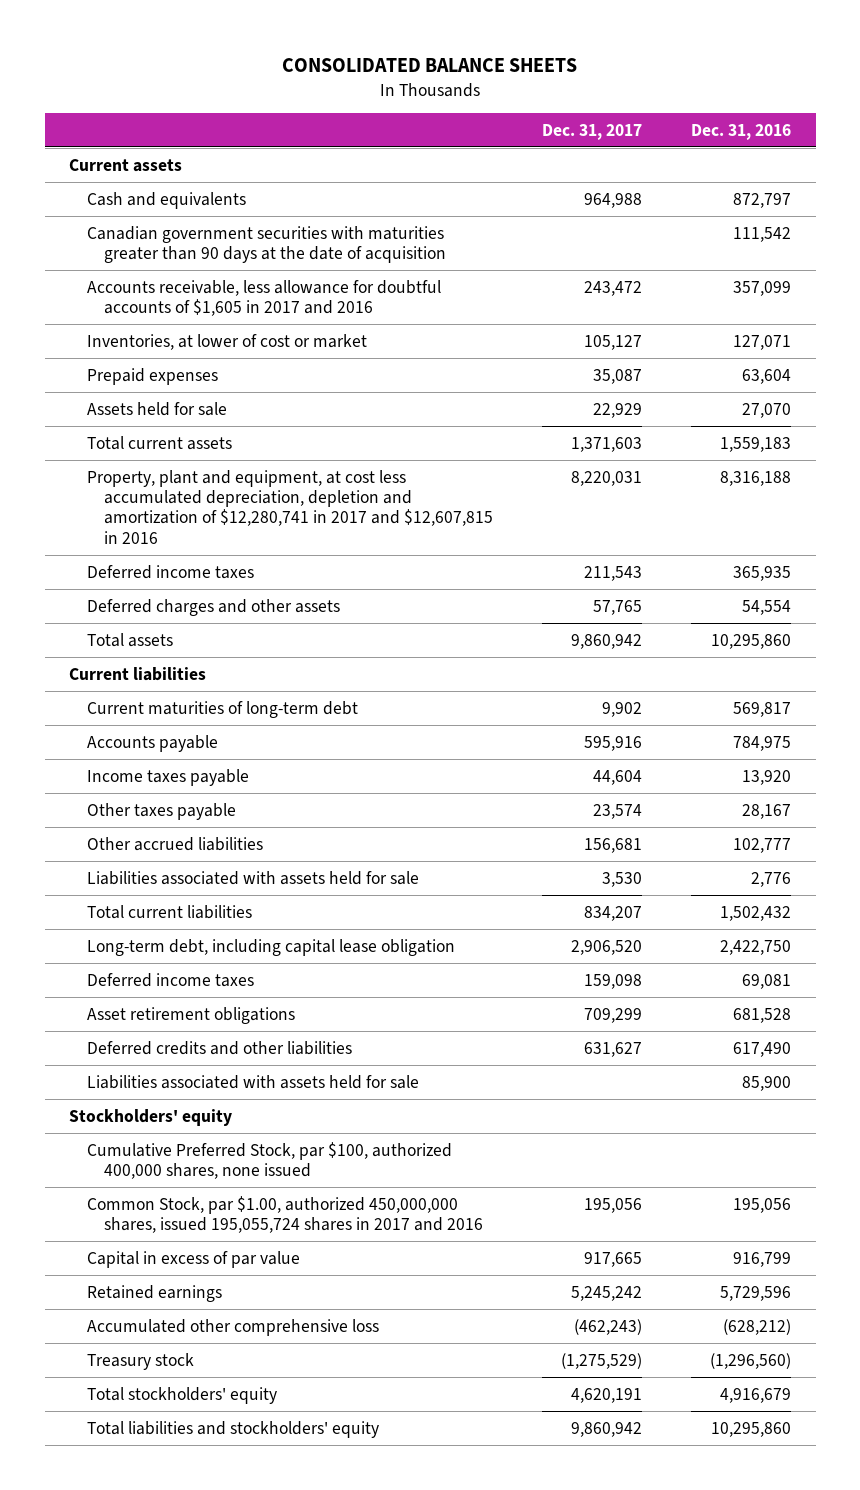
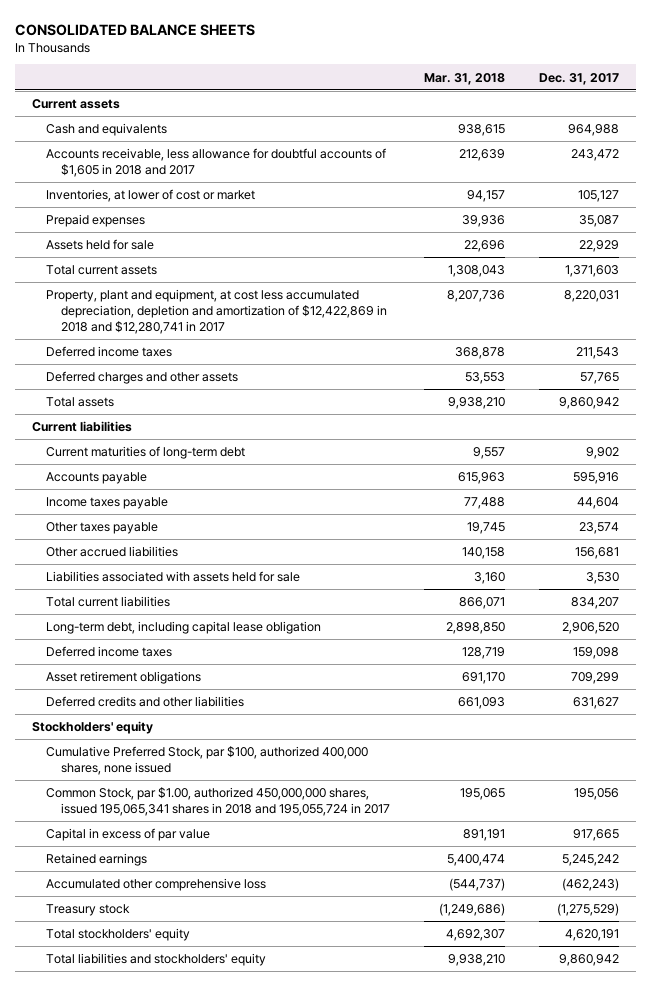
[691,123,792,140] Dec. 31, 2016 -> none
none -> [423,72,505,85] Mar. 31, 2018
[86,225,447,264] Canadian government securities with maturities greater than 90 days at the date of acquisition -> none
[86,279,441,317] Accounts receivable, less allowance for doubtful accounts of $1,605 in 2017 and 2016 -> [46,148,387,178] Accounts receivable, less allowance for doubtful accounts of $1,605 in 2018 and 2017
[86,469,494,544] Property, plant and equipment, at cost less accumulated depreciation, depletion and amortization of $12,280,741 in 2017 and $12,607,815 in 2016 -> [46,289,387,335] Property, plant and equipment, at cost less accumulated depreciation, depletion and amortization of $12,422,869 in 2018 and $12,280,741 in 2017
[86,1074,419,1089] Liabilities associated with assets held for sale -> none
[86,1195,484,1234] Common Stock, par $1.00, authorized 450,000,000 shares, issued 195,055,724 shares in 2017 and 2016 -> [46,787,390,817] Common Stock, par $1.00, authorized 450,000,000 shares, issued 195,065,341 shares in 2018 and 195,055,724 in 2017

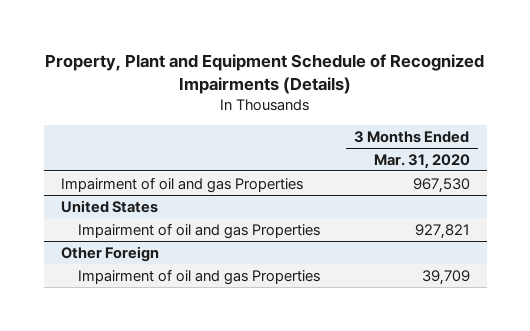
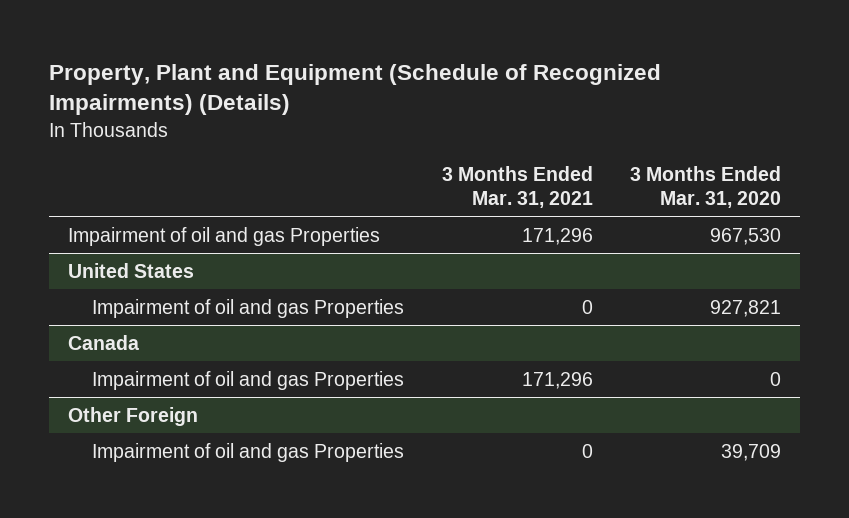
[45,53,485,95] Property, Plant and Equipment Schedule of Recognized Impairments (Details) -> [49,63,662,116] Property, Plant and Equipment (Schedule of Recognized Impairments) (Details)
none -> [441,166,593,209] 3 Months Ended Mar. 31, 2021
none -> [68,334,140,350] Canada
none -> [92,370,405,390] Impairment of oil and gas Properties

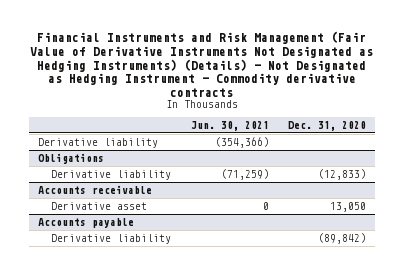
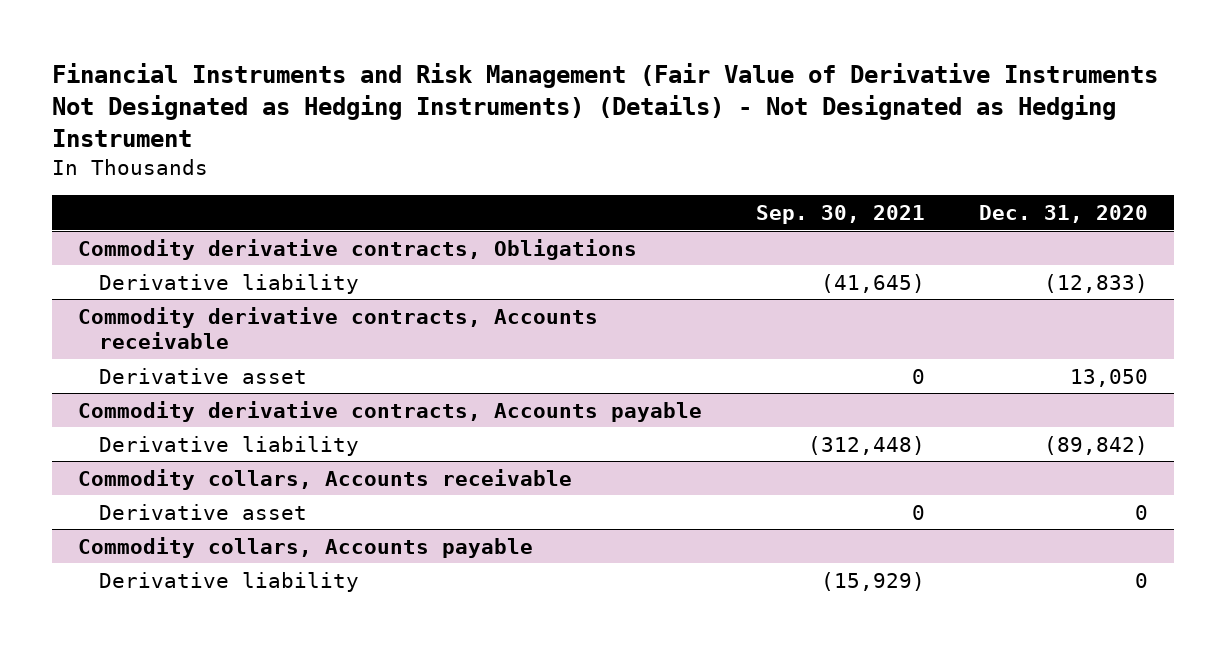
[30,31,374,97] Financial Instruments and Risk Management (Fair Value of Derivative Instruments Not Designated as Hedging Instruments) (Details) - Not Designated as Hedging Instrument - Commodity derivative contracts -> [51,63,1158,148] Financial Instruments and Risk Management (Fair Value of Derivative Instruments Not Designated as Hedging Instruments) (Details) - Not Designated as Hedging Instrument
[190,121,269,132] Jun. 30, 2021 -> none
none -> [756,204,926,224] Sep. 30, 2021
[38,137,159,148] Derivative liability -> none
[38,152,105,164] Obligations -> none
none -> [78,238,638,260] Commodity derivative contracts, Obligations
[38,184,153,194] Accounts receivable -> none
none -> [78,306,599,350] Commodity derivative contracts, Accounts receivable
[38,217,135,228] Accounts payable -> none
none -> [78,400,703,422] Commodity derivative contracts, Accounts payable
none -> [78,468,573,490] Commodity collars, Accounts receivable
none -> [99,503,308,520] Derivative asset
none -> [78,536,534,558] Commodity collars, Accounts payable
none -> [99,571,360,592] Derivative liability

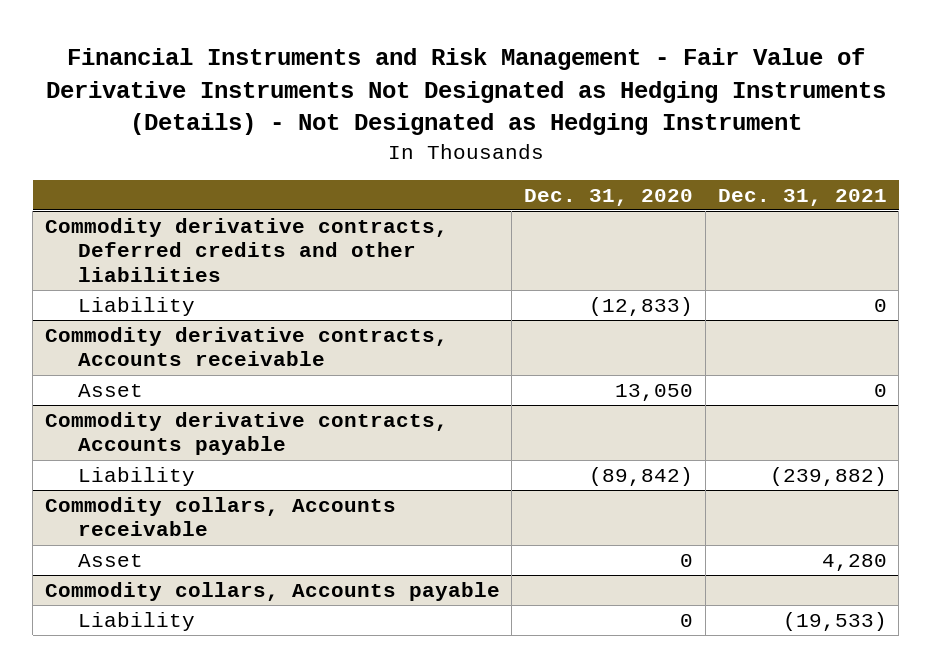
[51,63,1158,148] Financial Instruments and Risk Management (Fair Value of Derivative Instruments Not Designated as Hedging Instruments) (Details) - Not Designated as Hedging Instrument -> [45,48,886,136] Financial Instruments and Risk Management - Fair Value of Derivative Instruments Not Designated as Hedging Instruments (Details) - Not Designated as Hedging Instrument
[756,204,926,224] Sep. 30, 2021 -> none
none -> [717,188,887,206] Dec. 31, 2021
[78,238,638,260] Commodity derivative contracts, Obligations -> none
none -> [44,217,448,282] Commodity derivative contracts, Deferred credits and other liabilities
[99,273,360,294] Derivative liability -> [77,296,195,316] Liability
[99,367,308,384] Derivative asset -> [77,383,143,397] Asset
[99,435,360,456] Derivative liability -> [77,466,195,486] Liability
[99,503,308,520] Derivative asset -> [77,553,143,567] Asset
[99,571,360,592] Derivative liability -> [77,611,195,631] Liability

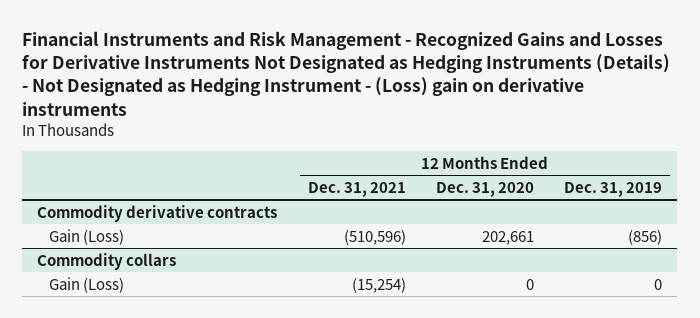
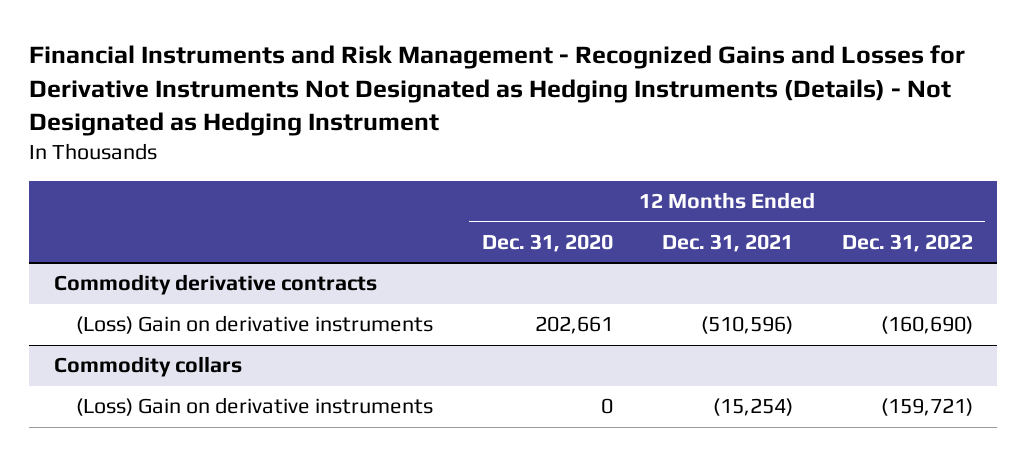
[22,30,671,116] Financial Instruments and Risk Management - Recognized Gains and Losses for Derivative Instruments Not Designated as Hedging Instruments (Details) - Not Designated as Hedging Instrument - (Loss) gain on derivative instruments -> [29,44,966,137] Financial Instruments and Risk Management - Recognized Gains and Losses for Derivative Instruments Not Designated as Hedging Instruments (Details) - Not Designated as Hedging Instrument
[564,181,663,197] Dec. 31, 2019 -> none
none -> [841,234,973,253] Dec. 31, 2022
[48,228,124,245] Gain (Loss) -> [75,315,433,335] (Loss) Gain on derivative instruments
[48,276,124,293] Gain (Loss) -> [75,397,433,417] (Loss) Gain on derivative instruments

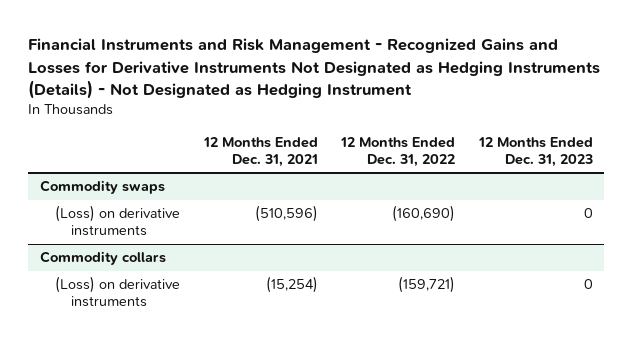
[481,234,613,253] Dec. 31, 2020 -> none
none -> [477,137,593,167] 12 Months Ended Dec. 31, 2023
[53,274,377,296] Commodity derivative contracts -> [39,180,165,195] Commodity swaps
[75,315,433,335] (Loss) Gain on derivative instruments -> [55,205,181,236] (Loss) on derivative instruments
[75,397,433,417] (Loss) Gain on derivative instruments -> [55,276,181,307] (Loss) on derivative instruments

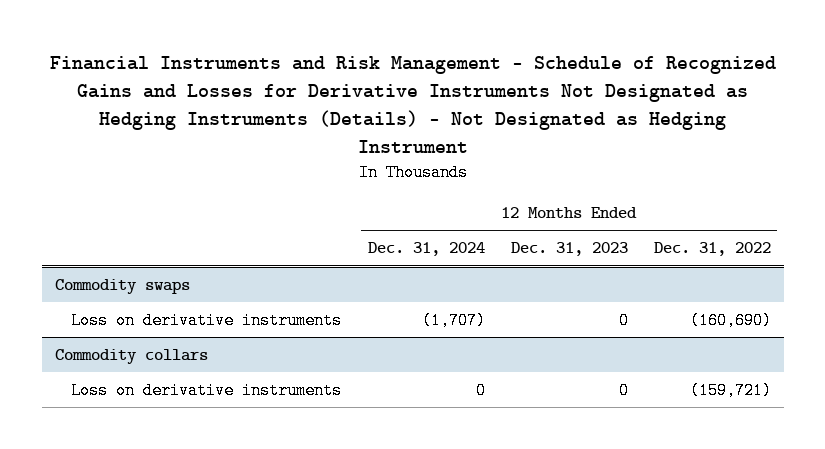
[27,38,600,99] Financial Instruments and Risk Management - Recognized Gains and Losses for Derivative Instruments Not Designated as Hedging Instruments (Details) - Not Designated as Hedging Instrument -> [49,56,776,153] Financial Instruments and Risk Management - Schedule of Recognized Gains and Losses for Derivative Instruments Not Designated as Hedging Instruments (Details) - Not Designated as Hedging Instrument
[202,137,318,167] 12 Months Ended Dec. 31, 2021 -> none
none -> [367,242,485,257] Dec. 31, 2024
[55,205,181,236] (Loss) on derivative instruments -> [71,312,343,330] Loss on derivative instruments
[55,276,181,307] (Loss) on derivative instruments -> [71,382,343,400] Loss on derivative instruments

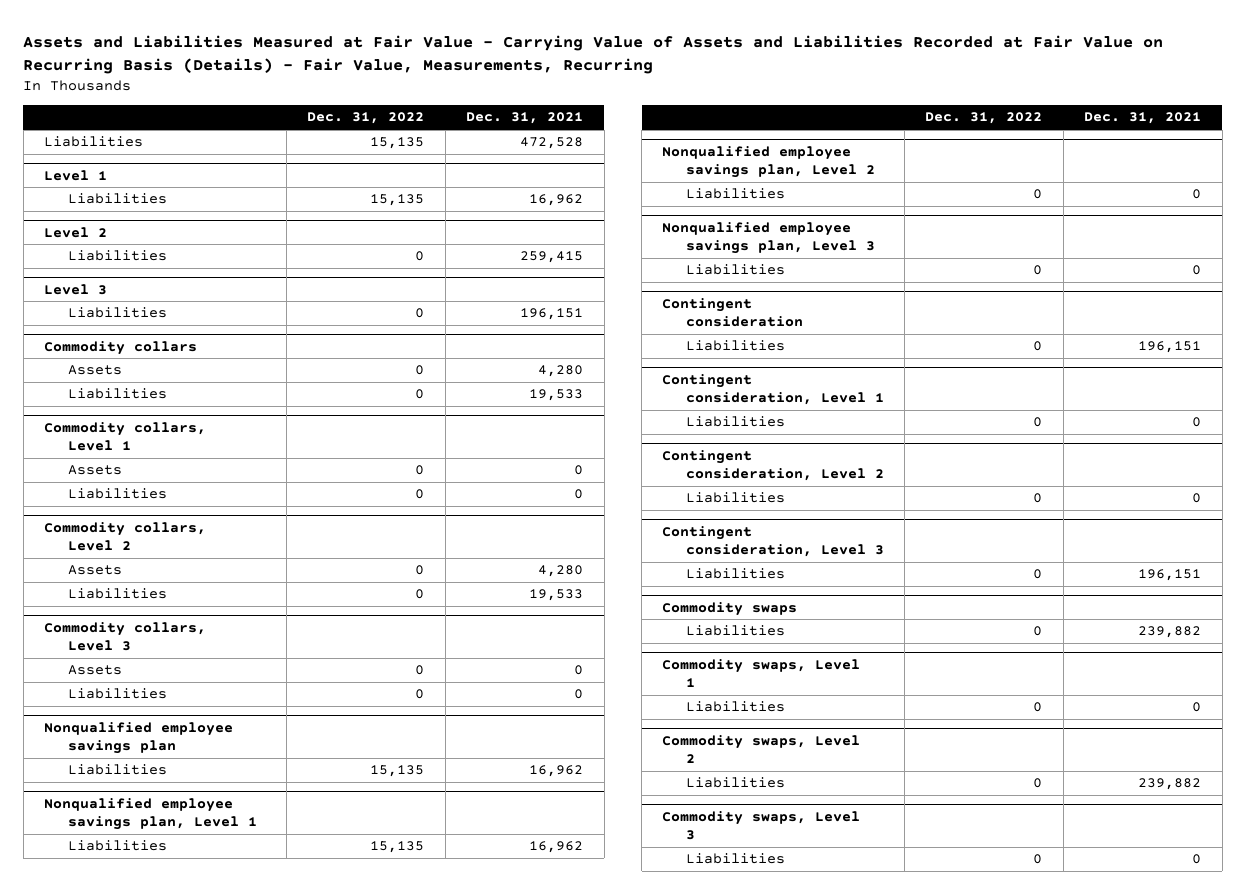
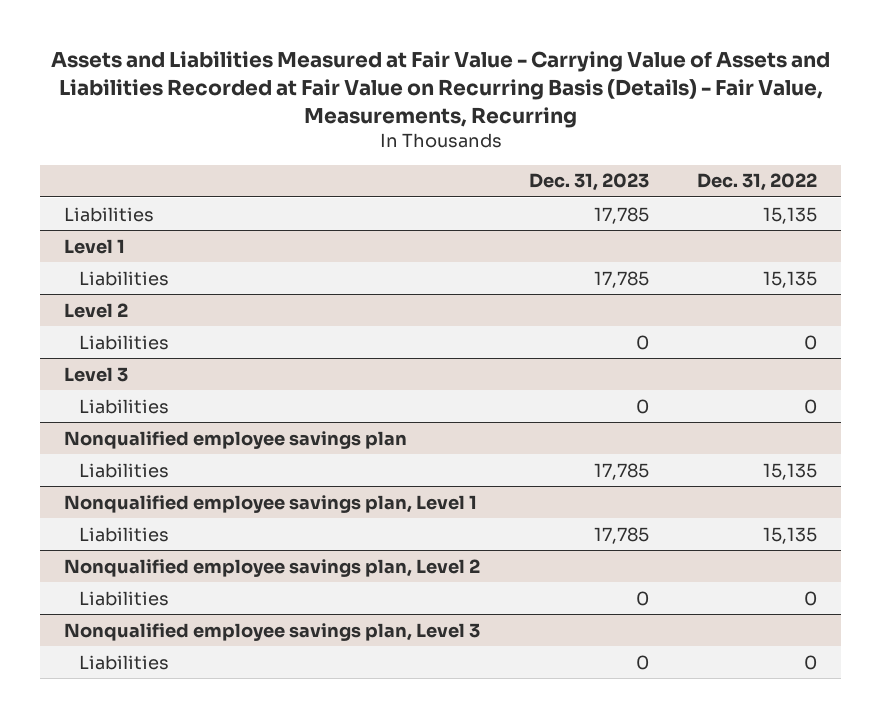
[466,112,584,125] Dec. 31, 2021 -> none
none -> [528,173,649,192] Dec. 31, 2023
[44,340,198,355] Commodity collars -> none
[67,365,122,376] Assets -> none
[67,388,167,400] Liabilities -> none
[44,421,207,452] Commodity collars, Level 1 -> none
[67,465,122,476] Assets -> none
[67,488,167,500] Liabilities -> none
[44,521,207,552] Commodity collars, Level 2 -> none
[67,565,122,576] Assets -> none
[67,588,167,600] Liabilities -> none
[44,621,207,652] Commodity collars, Level 3 -> none
[67,665,122,676] Assets -> none
[67,688,167,700] Liabilities -> none
[662,297,803,328] Contingent consideration -> none
[685,340,785,352] Liabilities -> none
[662,373,884,406] Contingent consideration, Level 1 -> none
[685,416,785,428] Liabilities -> none
[662,449,884,482] Contingent consideration, Level 2 -> none
[685,492,785,504] Liabilities -> none
[662,525,884,558] Contingent consideration, Level 3 -> none
[685,568,785,580] Liabilities -> none
[662,601,798,616] Commodity swaps -> none
[685,625,785,637] Liabilities -> none
[662,658,861,688] Commodity swaps, Level 1 -> none
[685,701,785,713] Liabilities -> none
[662,734,861,764] Commodity swaps, Level 2 -> none
[685,777,785,789] Liabilities -> none
[662,810,861,841] Commodity swaps, Level 3 -> none
[685,853,785,865] Liabilities -> none

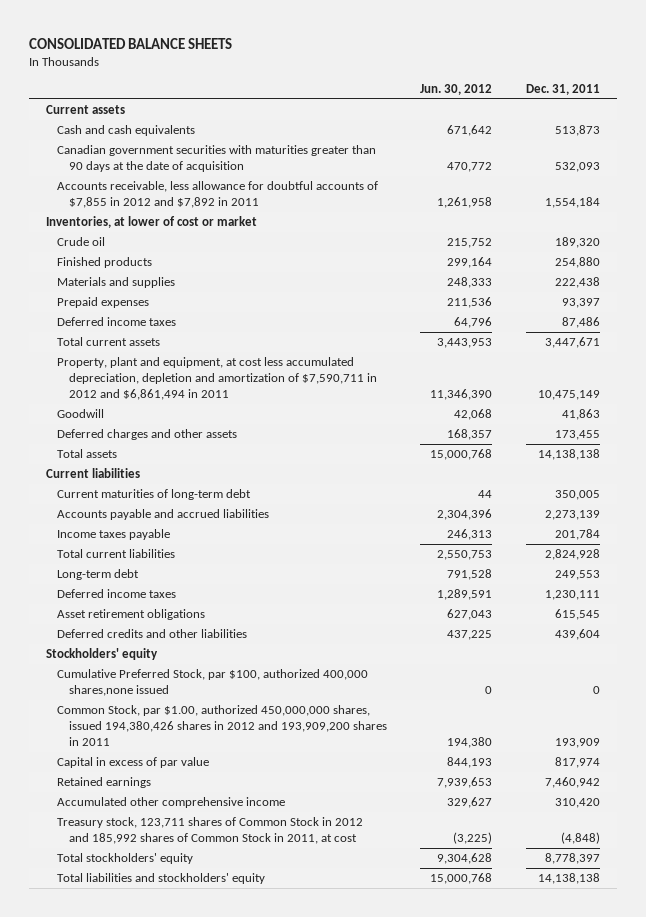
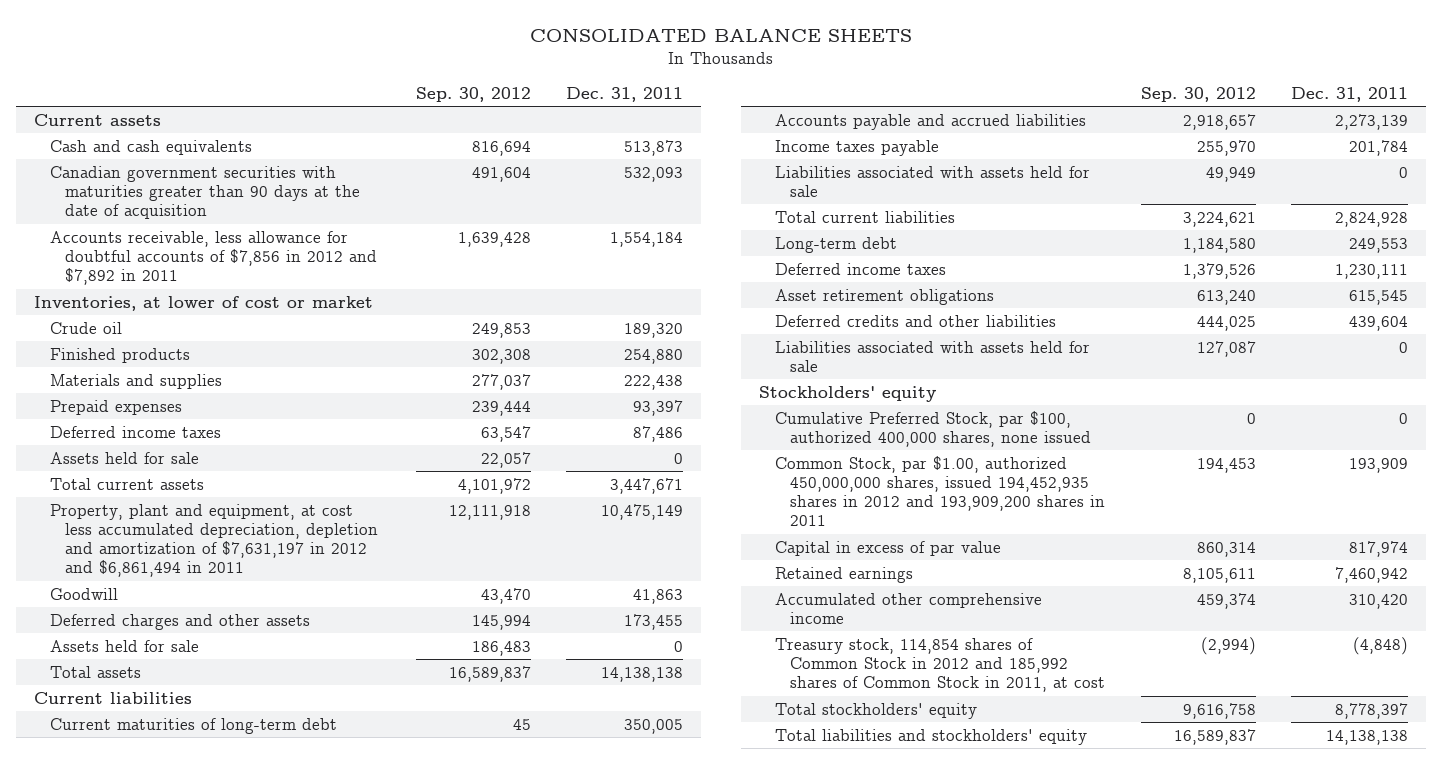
[420,83,493,95] Jun. 30, 2012 -> none
none -> [415,86,531,102] Sep. 30, 2012
[57,181,379,209] Accounts receivable, less allowance for doubtful accounts of $7,855 in 2012 and $7,892 in 2011 -> [49,230,378,286] Accounts receivable, less allowance for doubtful accounts of $7,856 in 2012 and $7,892 in 2011
none -> [49,451,199,464] Assets held for sale
[57,357,377,401] Property, plant and equipment, at cost less accumulated depreciation, depletion and amortization of $7,590,711 in 2012 and $6,861,494 in 2011 -> [49,503,379,578] Property, plant and equipment, at cost less accumulated depreciation, depletion and amortization of $7,631,197 in 2012 and $6,861,494 in 2011
none -> [49,639,199,652] Assets held for sale
none -> [774,165,1090,197] Liabilities associated with assets held for sale
none -> [774,340,1090,372] Liabilities associated with assets held for sale
[57,669,369,697] Cumulative Preferred Stock, par $100, authorized 400,000 shares,none issued -> [774,410,1092,447] Cumulative Preferred Stock, par $100, authorized 400,000 shares, none issued
[57,705,387,747] Common Stock, par $1.00, authorized 450,000,000 shares, issued 194,380,426 shares in 2012 and 193,909,200 shares in 2011 -> [774,455,1106,527] Common Stock, par $1.00, authorized 450,000,000 shares, issued 194,452,935 shares in 2012 and 193,909,200 shares in 2011
[57,817,364,845] Treasury stock, 123,711 shares of Common Stock in 2012 and 185,992 shares of Common Stock in 2011, at cost -> [774,637,1106,693] Treasury stock, 114,854 shares of Common Stock in 2012 and 185,992 shares of Common Stock in 2011, at cost

